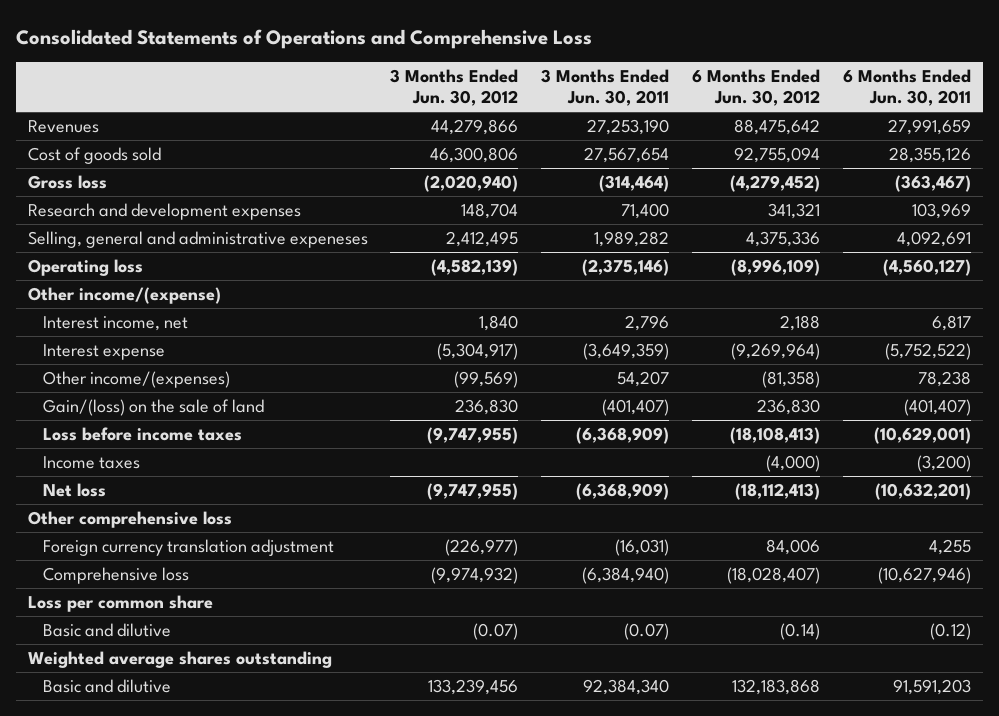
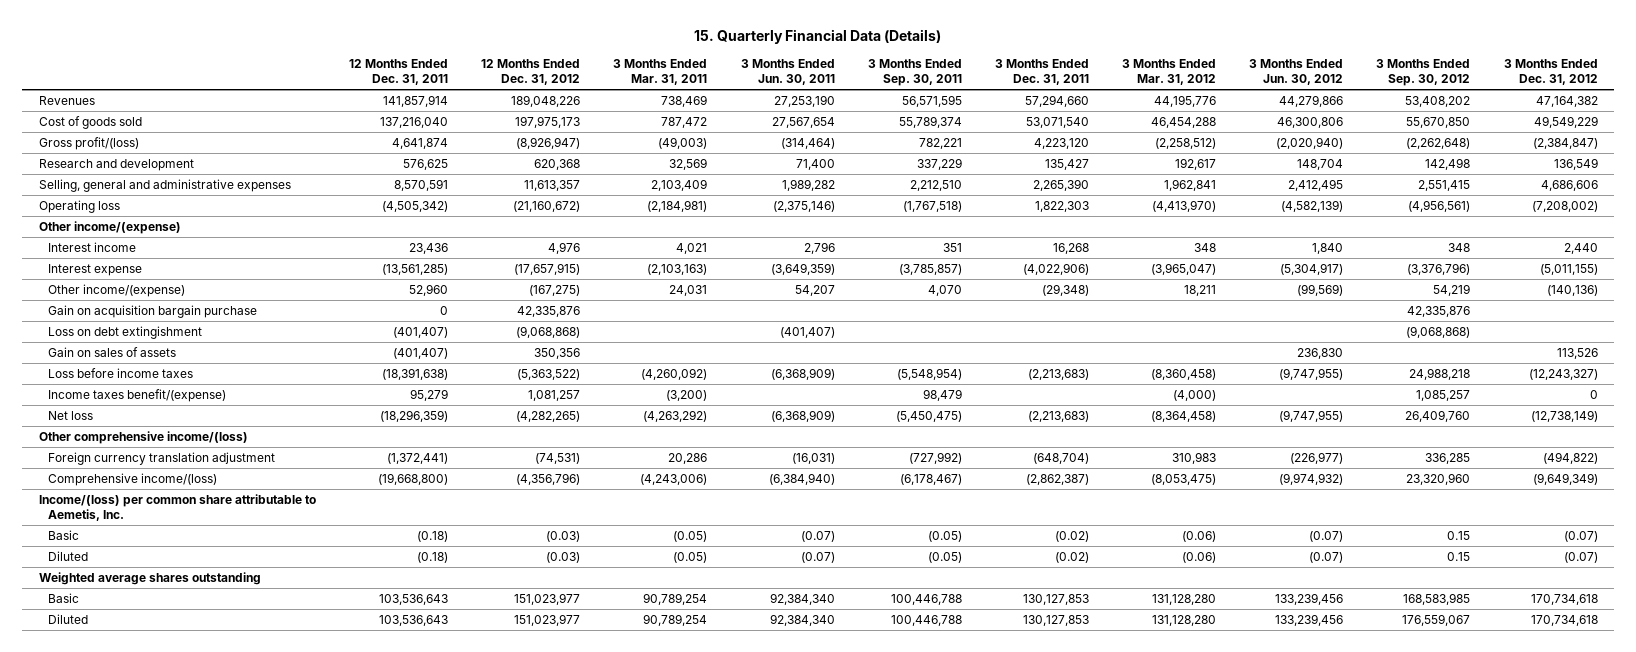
[16,28,593,49] Consolidated Statements of Operations and Comprehensive Loss -> [694,29,942,45] 15. Quarterly Financial Data (Details)
[692,68,821,106] 6 Months Ended Jun. 30, 2012 -> none
[843,68,972,106] 6 Months Ended Jun. 30, 2011 -> none
none -> [349,58,449,86] 12 Months Ended Dec. 31, 2011
none -> [481,58,581,86] 12 Months Ended Dec. 31, 2012
none -> [613,58,708,86] 3 Months Ended Mar. 31, 2011
none -> [867,58,962,87] 3 Months Ended Sep. 30, 2011
none -> [994,58,1089,86] 3 Months Ended Dec. 31, 2011
none -> [1122,58,1217,86] 3 Months Ended Mar. 31, 2012
none -> [1376,58,1471,87] 3 Months Ended Sep. 30, 2012
none -> [1503,58,1598,86] 3 Months Ended Dec. 31, 2012
[27,174,107,189] Gross loss -> [38,136,139,150] Gross profit/(loss)
[27,202,301,220] Research and development expenses -> [38,158,194,171] Research and development
[27,230,368,248] Selling, general and administrative expeneses -> [38,178,291,192] Selling, general and administrative expenses
[43,315,189,331] Interest income, net -> [47,241,136,252] Interest income
[43,398,265,416] Gain/(loss) on the sale of land -> none
[43,370,231,388] Other income/(expenses) -> [47,283,185,297] Other income/(expense)
none -> [47,304,257,318] Gain on acquisition bargain purchase
none -> [47,325,202,339] Loss on debt extingishment
none -> [47,346,176,357] Gain on sales of assets
[43,455,141,469] Income taxes -> [47,388,226,402] Income taxes benefit/(expense)
[27,510,232,528] Other comprehensive loss -> [38,430,248,444] Other comprehensive income/(loss)
[43,622,172,637] Basic and dilutive -> none
[43,566,190,584] Comprehensive loss -> [47,472,217,486] Comprehensive income/(loss)
[27,594,213,612] Loss per common share -> [38,493,316,522] Income/(loss) per common share attributable to Aemetis, Inc.
none -> [47,529,79,540] Basic
none -> [47,550,88,561] Diluted
[43,678,172,693] Basic and dilutive -> [47,592,79,603] Basic
none -> [47,613,88,624] Diluted

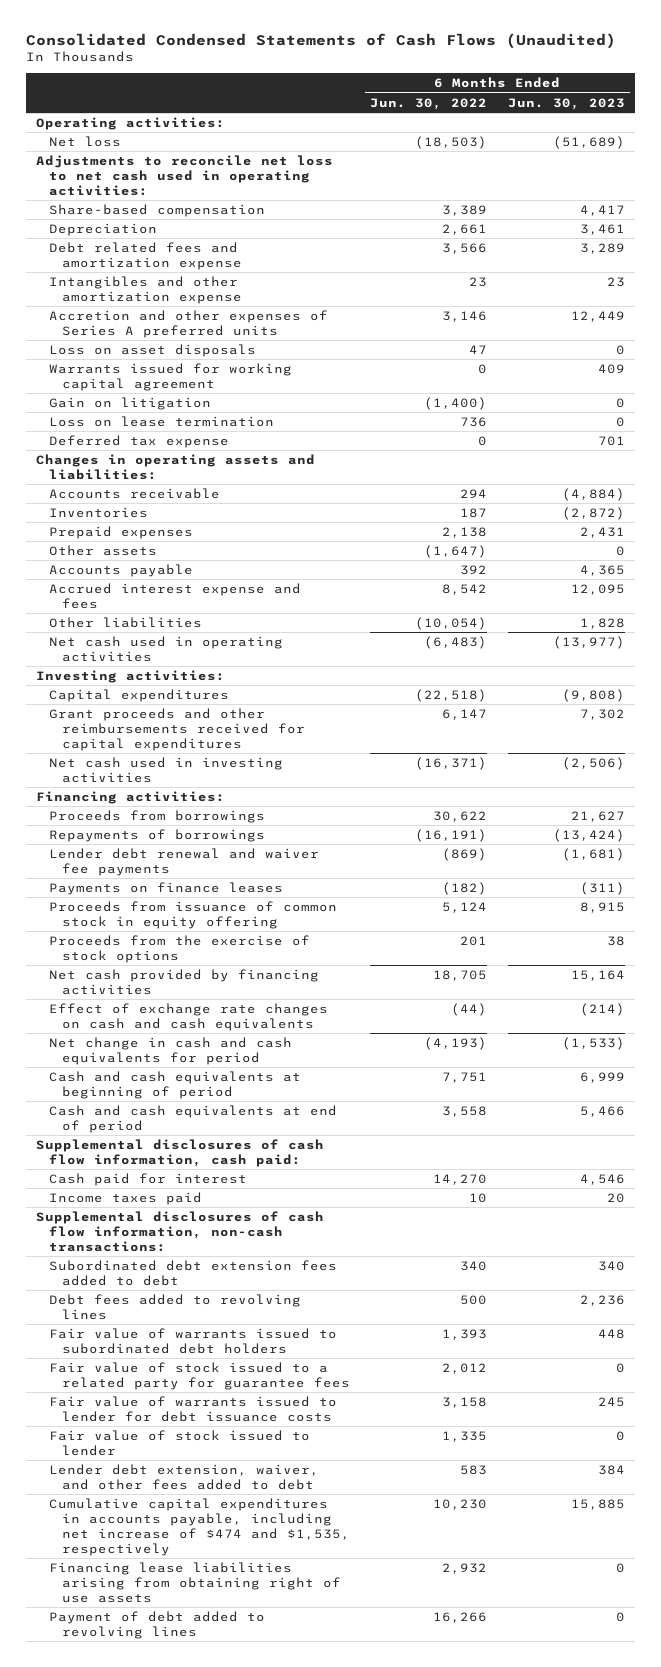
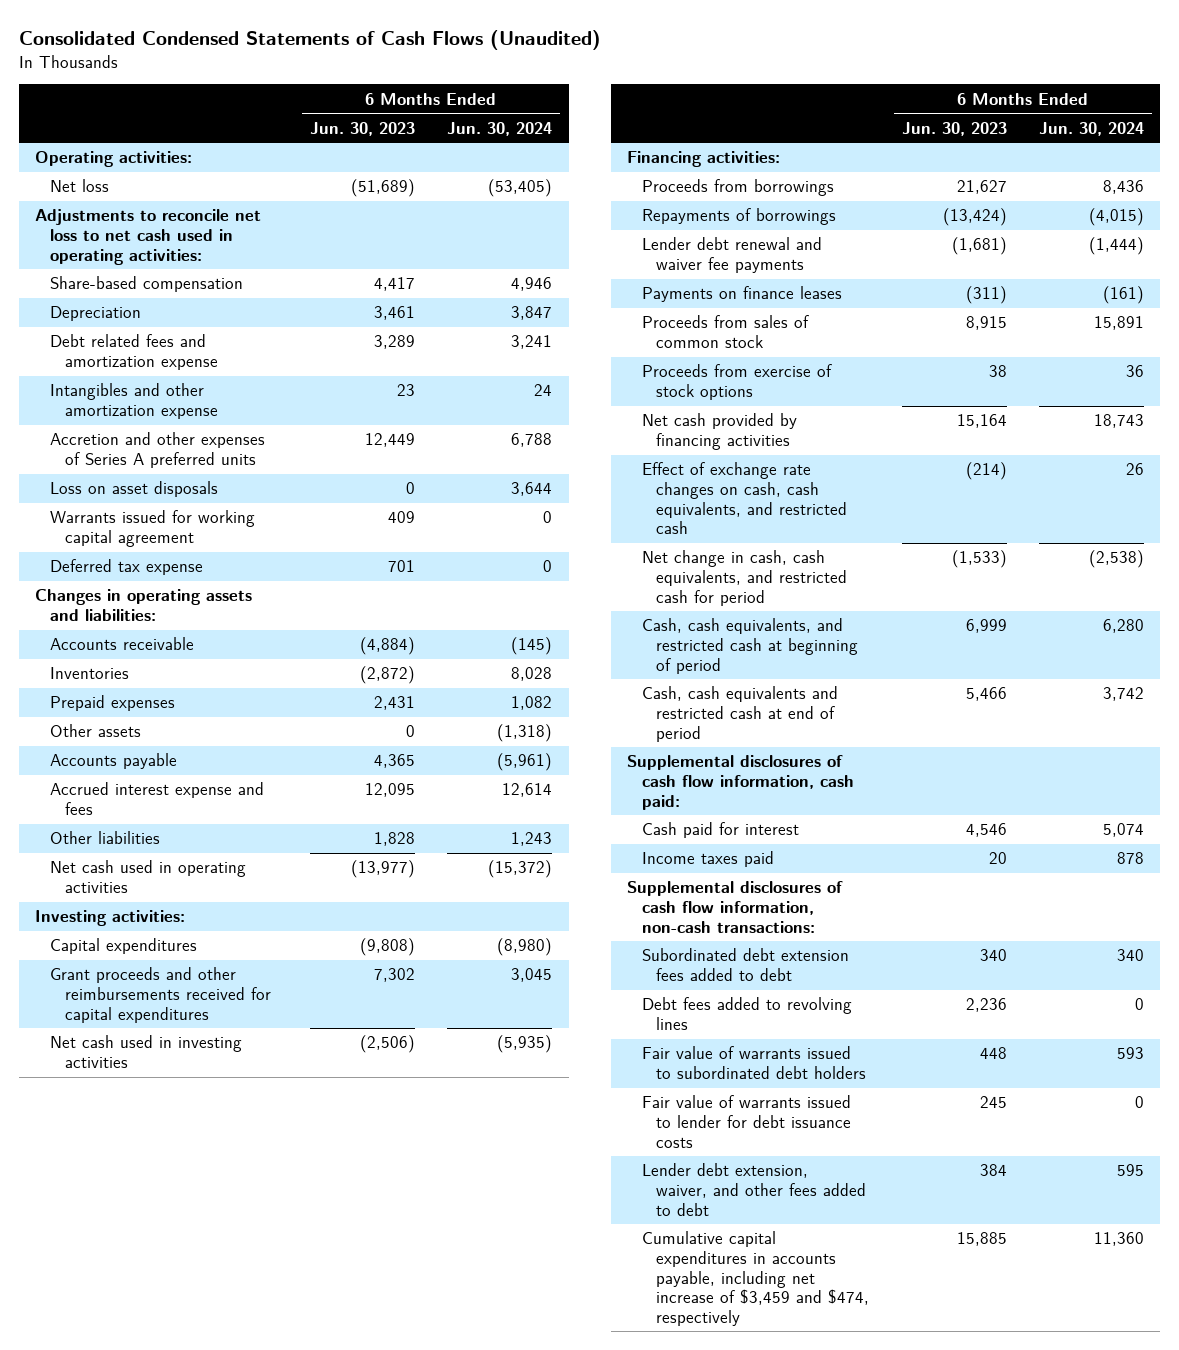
[370,97,488,110] Jun. 30, 2022 -> none
none -> [447,121,553,136] Jun. 30, 2024
[49,396,212,410] Gain on litigation -> none
[49,415,275,427] Loss on lease termination -> none
[49,900,338,929] Proceeds from issuance of common stock in equity offering -> [641,315,809,348] Proceeds from sales of common stock
[49,934,311,963] Proceeds from the exercise of stock options -> [641,364,832,400] Proceeds from exercise of stock options
[49,1002,329,1031] Effect of exchange rate changes on cash and cash equivalents -> [641,462,848,535] Effect of exchange rate changes on cash, cash equivalents, and restricted cash
[49,1036,293,1065] Net change in cash and cash equivalents for period -> [641,550,848,606] Net change in cash, cash equivalents, and restricted cash for period
[49,1070,302,1099] Cash and cash equivalents at beginning of period -> [641,618,859,674] Cash, cash equivalents, and restricted cash at beginning of period
[49,1104,338,1133] Cash and cash equivalents at end of period -> [641,686,838,742] Cash, cash equivalents and restricted cash at end of period
[49,1361,350,1390] Fair value of stock issued to a related party for guarantee fees -> none
[49,1429,311,1456] Fair value of stock issued to lender -> none
[49,1561,341,1603] Financing lease liabilities arising from obtaining right of use assets -> none
[49,1610,266,1639] Payment of debt added to revolving lines -> none
[49,1497,350,1556] Cumulative capital expenditures in accounts payable, including net increase of $474 and $1,535, respectively -> [641,1231,870,1326] Cumulative capital expenditures in accounts payable, including net increase of $3,459 and $474, respectively

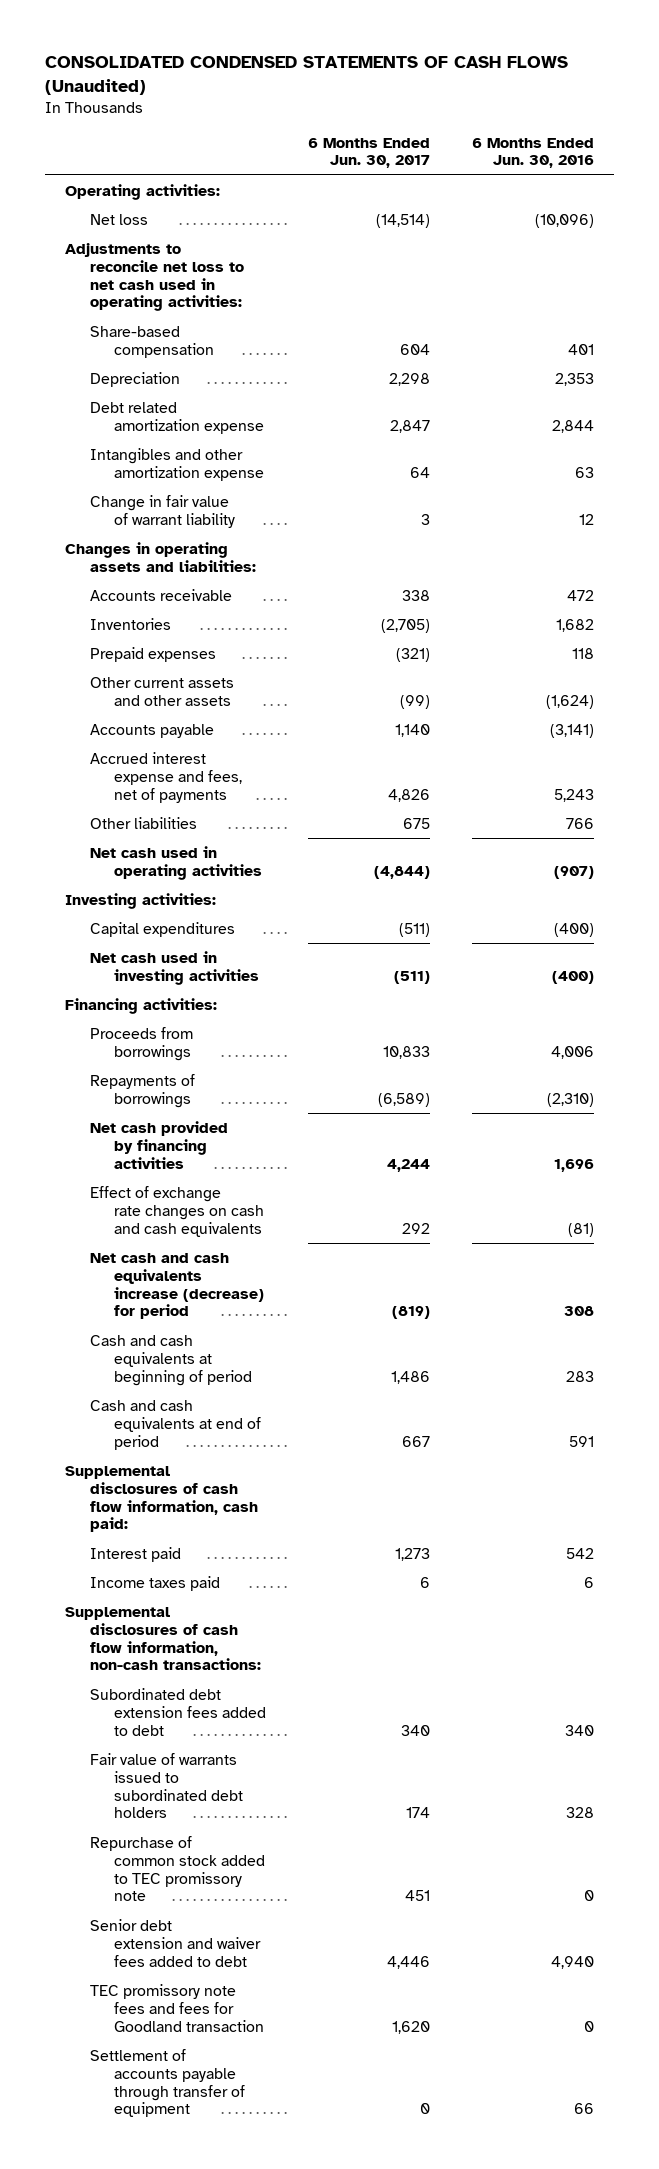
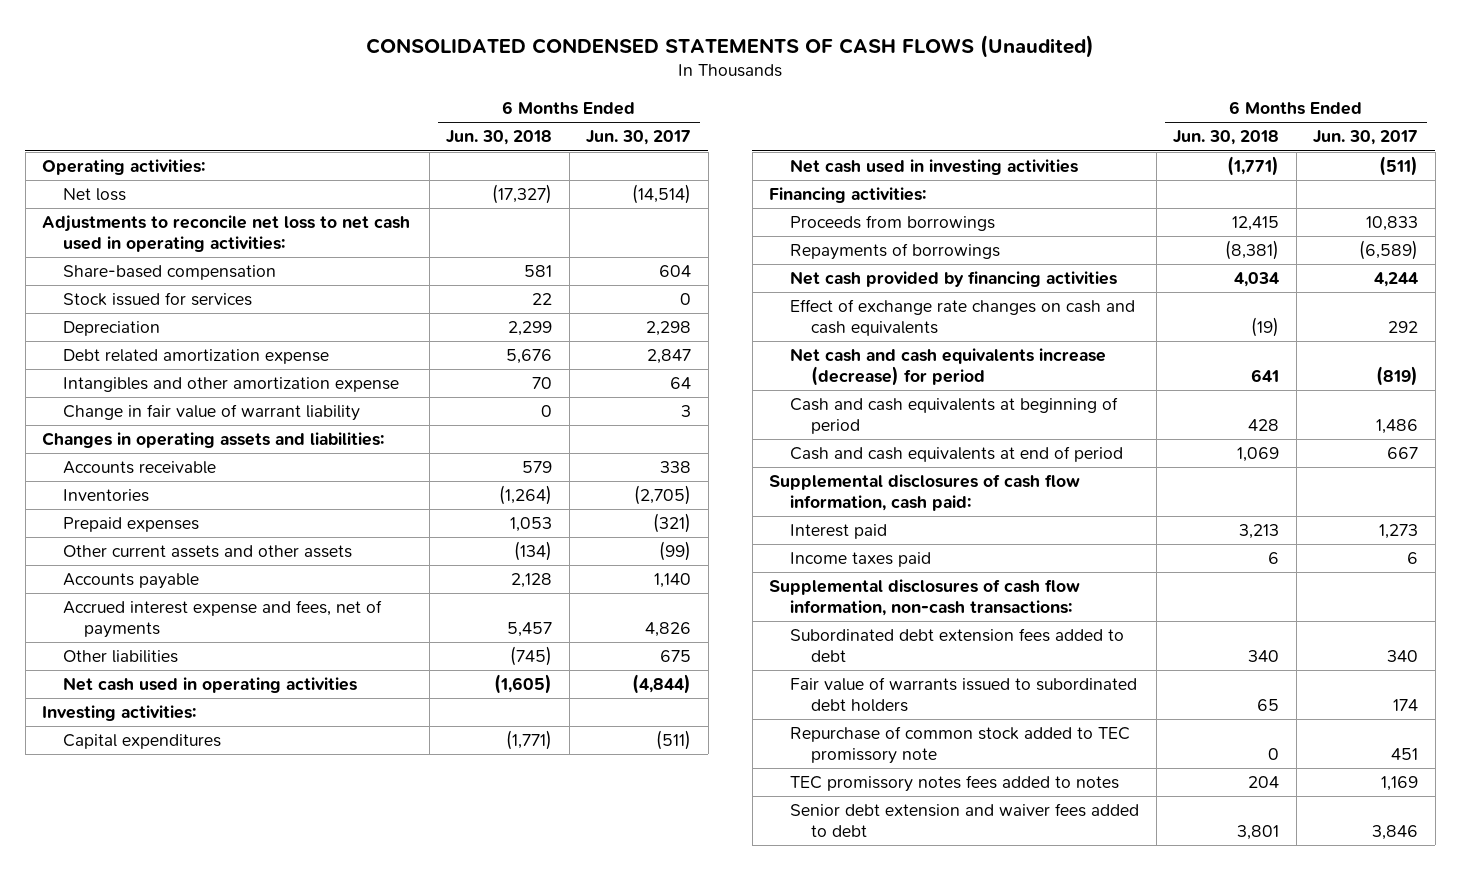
[471,137,594,169] 6 Months Ended Jun. 30, 2016 -> none
none -> [446,130,553,146] Jun. 30, 2018
none -> [63,292,253,307] Stock issued for services
[89,1983,264,2032] TEC promissory note fees and fees for Goodland transaction -> none
[89,2048,245,2118] Settlement of accounts payable through transfer of equipment -> none
none -> [790,775,1120,793] TEC promissory notes fees added to notes
[386,1955,430,1969] 4,446 -> [1372,825,1419,841] 3,846

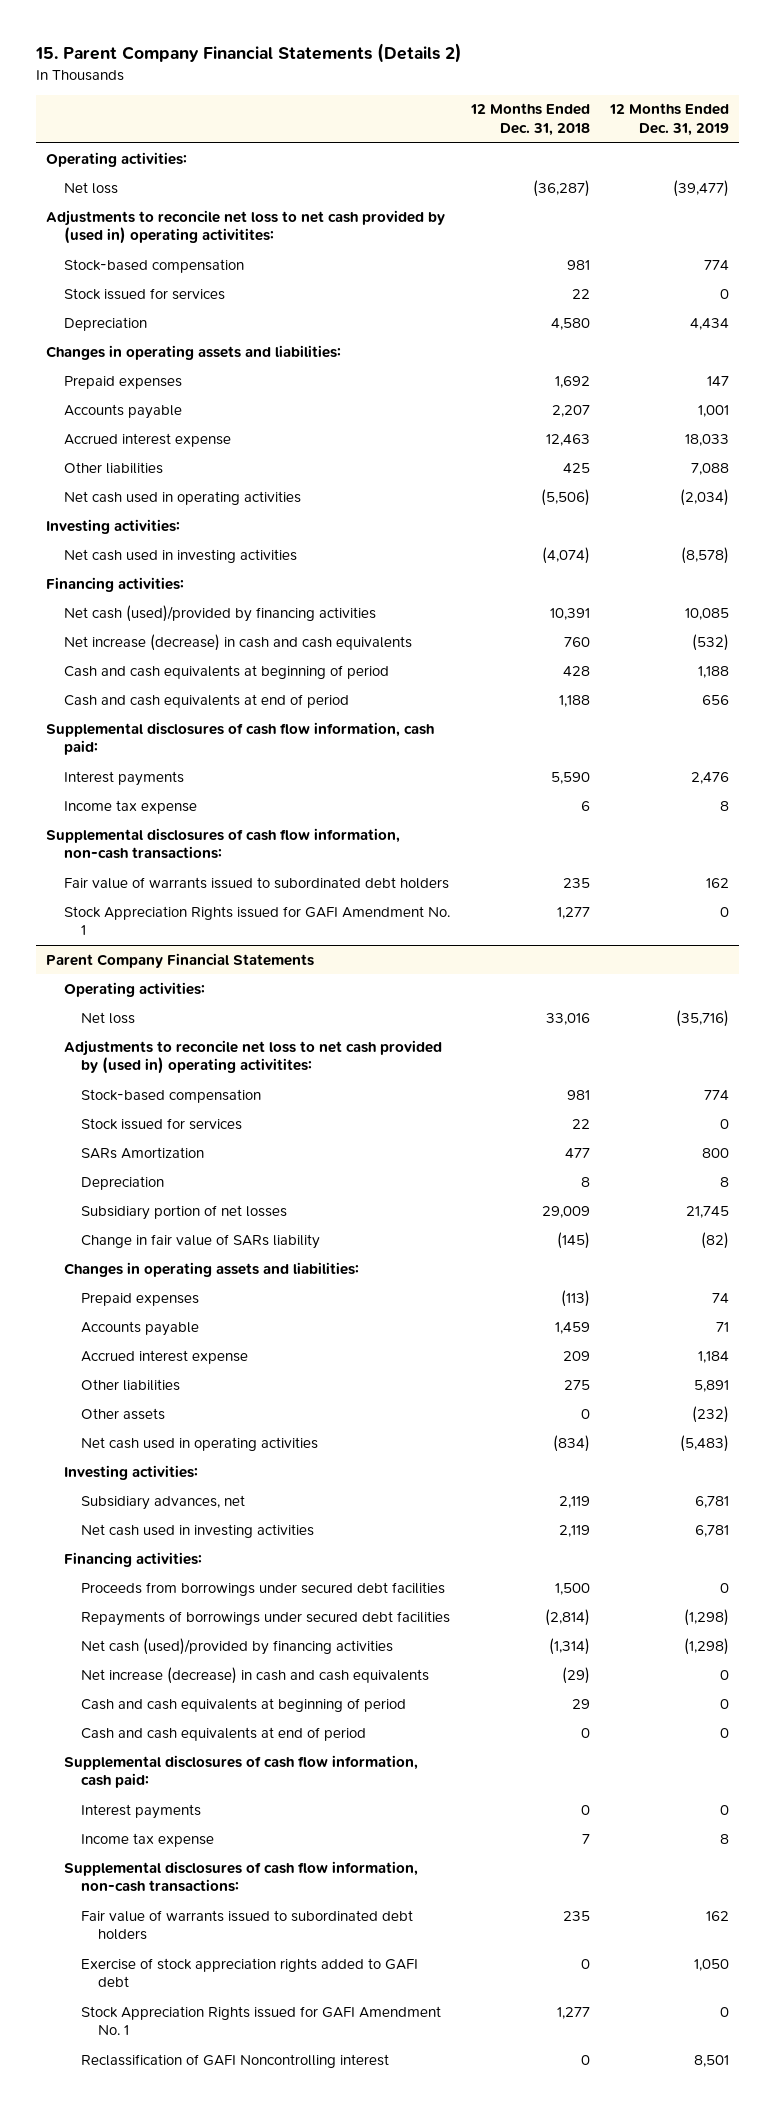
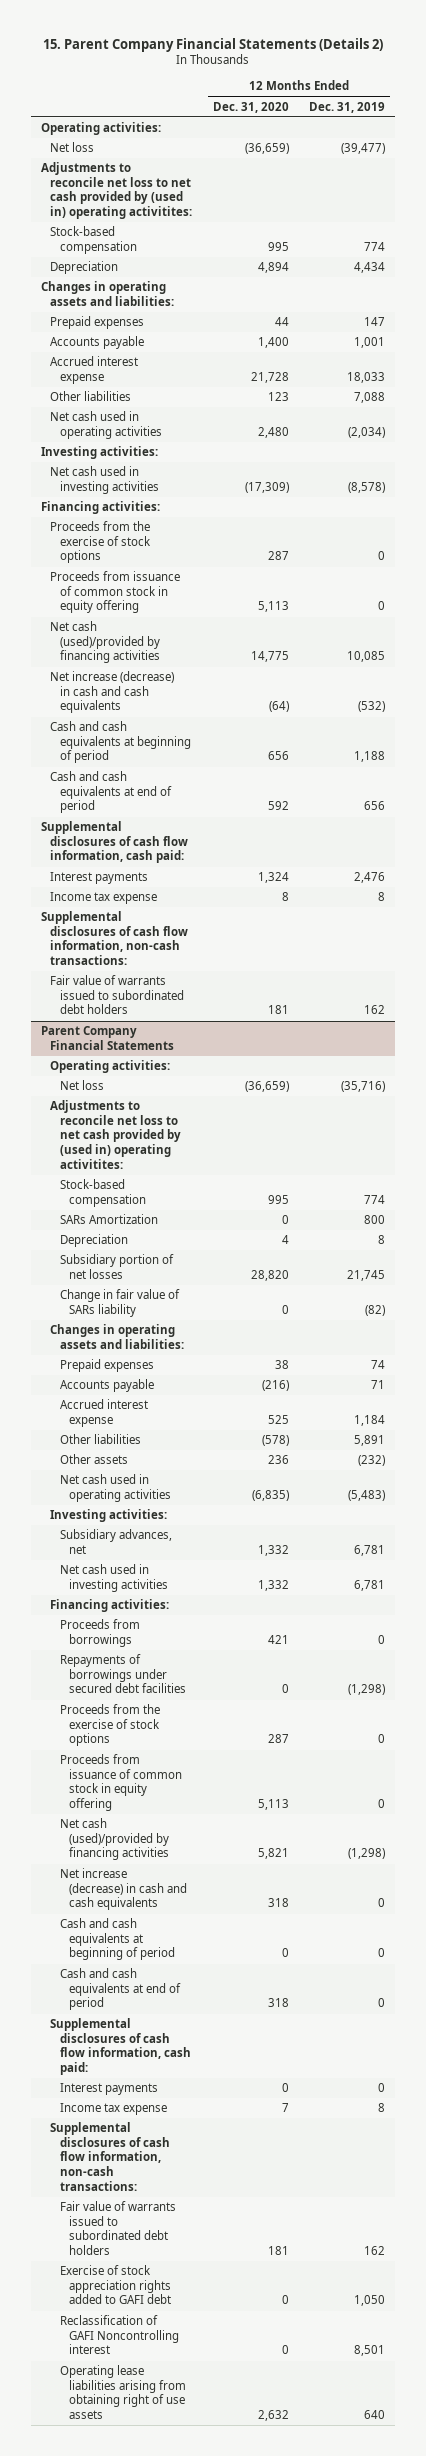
[469,103,590,137] 12 Months Ended Dec. 31, 2018 -> none
none -> [212,101,289,113] Dec. 31, 2020
[63,287,225,300] Stock issued for services -> none
none -> [50,521,151,564] Proceeds from the exercise of stock options
none -> [50,571,181,614] Proceeds from issuance of common stock in equity offering
[63,905,450,936] Stock Appreciation Rights issued for GAFI Amendment No. 1 -> none
[81,1117,243,1130] Stock issued for services -> none
[81,1581,446,1596] Proceeds from borrowings under secured debt facilities -> [59,1619,140,1647] Proceeds from borrowings
none -> [59,1704,160,1747] Proceeds from the exercise of stock options
none -> [59,1754,182,1812] Proceeds from issuance of common stock in equity offering
[81,2005,442,2036] Stock Appreciation Rights issued for GAFI Amendment No. 1 -> none
none -> [59,2365,186,2420] Operating lease liabilities arising from obtaining right of use assets

